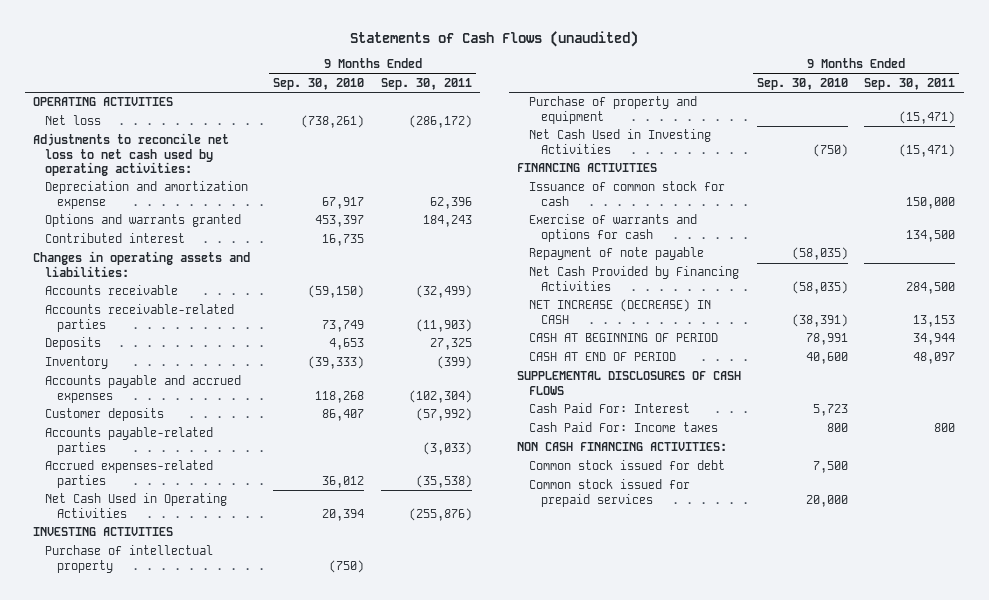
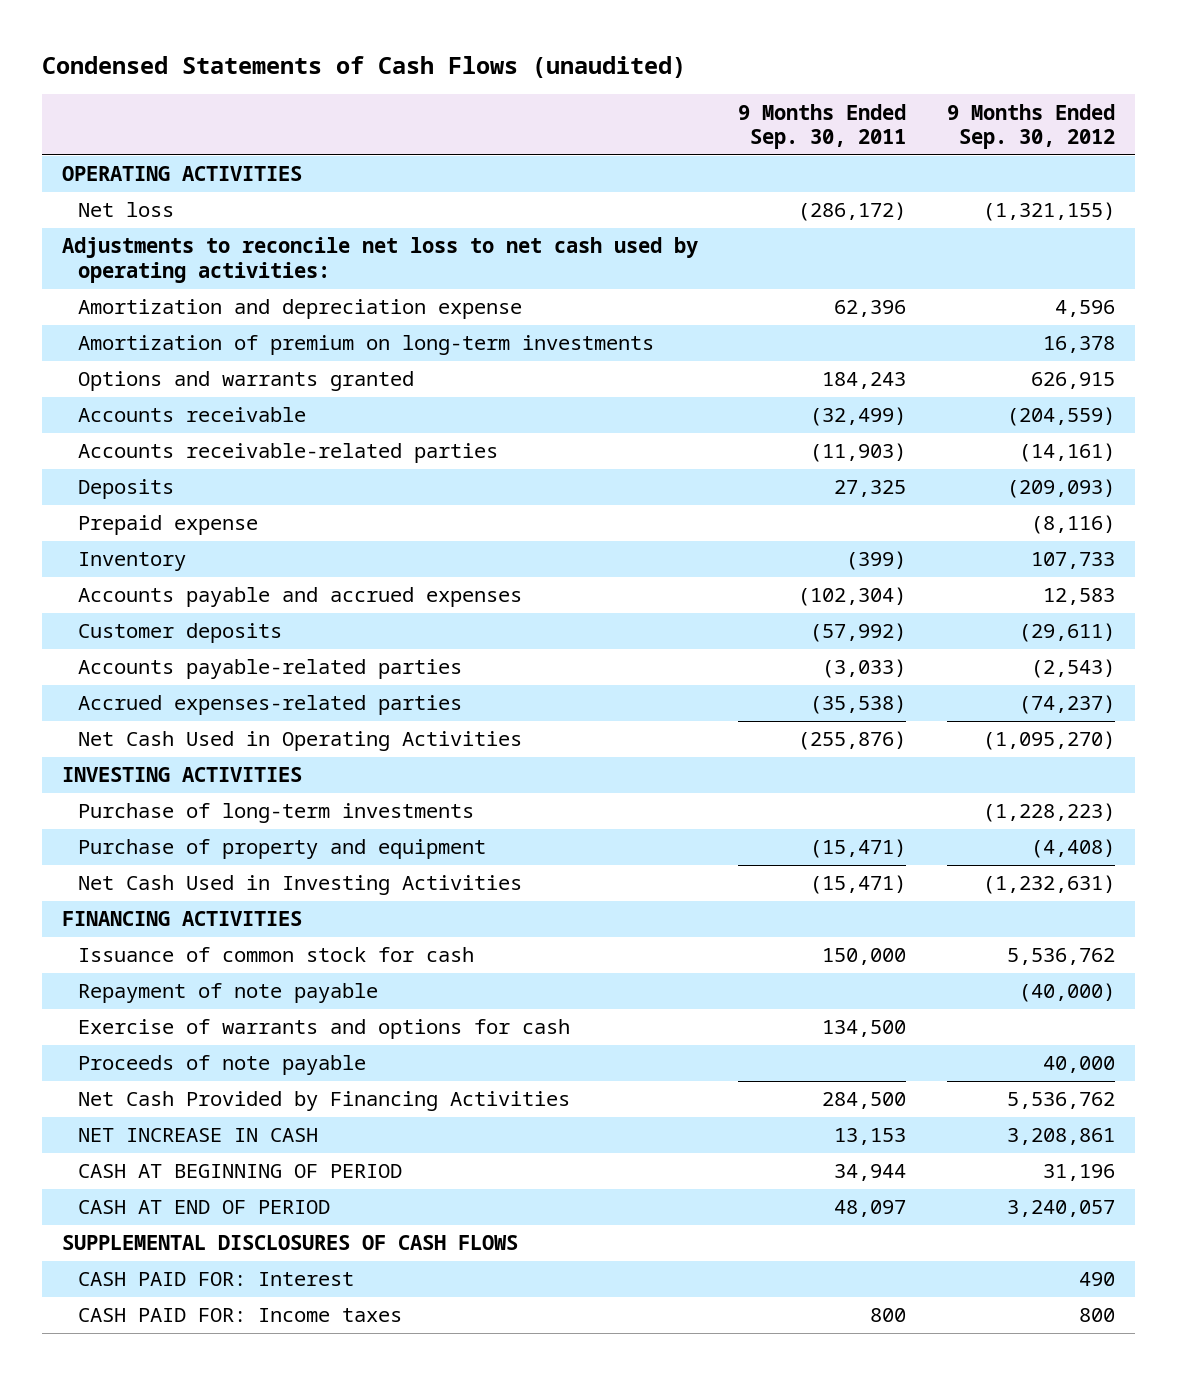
[350,31,639,48] Statements of Cash Flows (unaudited) -> [41,55,686,78] Condensed Statements of Cash Flows (unaudited)
[273,78,365,91] Sep. 30, 2010 -> none
none -> [946,103,1115,150] 9 Months Ended Sep. 30, 2012
[45,181,249,209] Depreciation and amortization expense -> [78,299,523,320] Amortization and depreciation expense
none -> [78,335,655,356] Amortization of premium on long-term investments
[45,233,186,244] Contributed interest -> none
[33,251,251,277] Changes in operating assets and liabilities: -> none
none -> [78,515,259,536] Prepaid expense
[45,545,214,573] Purchase of intellectual property -> none
none -> [78,803,475,824] Purchase of long-term investments
[528,214,697,242] Exercise of warrants and options for cash -> [78,1019,571,1040] Exercise of warrants and options for cash
none -> [78,1055,367,1076] Proceeds of note payable
[528,299,711,324] NET INCREASE (DECREASE) IN CASH -> [78,1128,319,1143] NET INCREASE IN CASH
[517,442,728,452] NON CASH FINANCING ACTIVITIES: -> none
[528,460,725,471] Common stock issued for debt -> none
[528,479,690,507] Common stock issued for prepaid services -> none
[528,403,690,414] Cash Paid For: Interest -> [78,1272,355,1287] CASH PAID FOR: Interest
[528,422,718,433] Cash Paid For: Income taxes -> [78,1308,403,1323] CASH PAID FOR: Income taxes

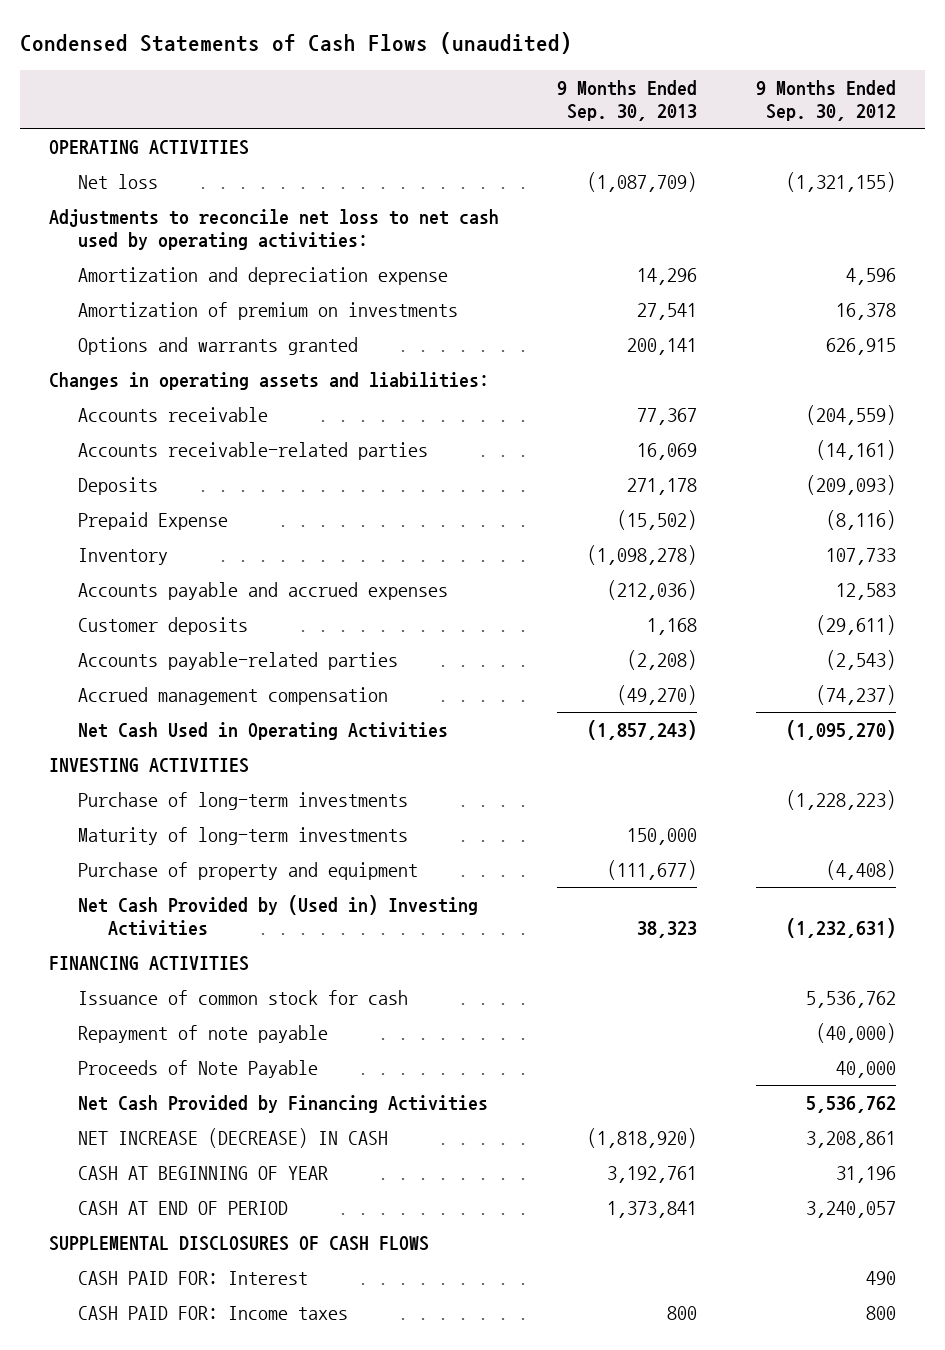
[738,103,907,150] 9 Months Ended Sep. 30, 2011 -> none
none -> [557,79,698,122] 9 Months Ended Sep. 30, 2013
[78,335,655,356] Amortization of premium on long-term investments -> [78,301,459,320] Amortization of premium on investments
none -> [48,371,489,390] Changes in operating assets and liabilities:
[78,515,259,536] Prepaid expense -> [78,511,229,530] Prepaid Expense
[78,695,463,716] Accrued expenses-related parties -> [78,686,389,705] Accrued management compensation
none -> [78,826,409,845] Maturity of long-term investments
[78,875,523,896] Net Cash Used in Investing Activities -> [78,894,479,937] Net Cash Provided by (Used in) Investing Activities
[78,1019,571,1040] Exercise of warrants and options for cash -> none
[78,1055,367,1076] Proceeds of note payable -> [78,1059,319,1078] Proceeds of Note Payable
[78,1128,319,1143] NET INCREASE IN CASH -> [78,1127,389,1148] NET INCREASE (DECREASE) IN CASH
[78,1164,403,1179] CASH AT BEGINNING OF PERIOD -> [78,1165,329,1180] CASH AT BEGINNING OF YEAR

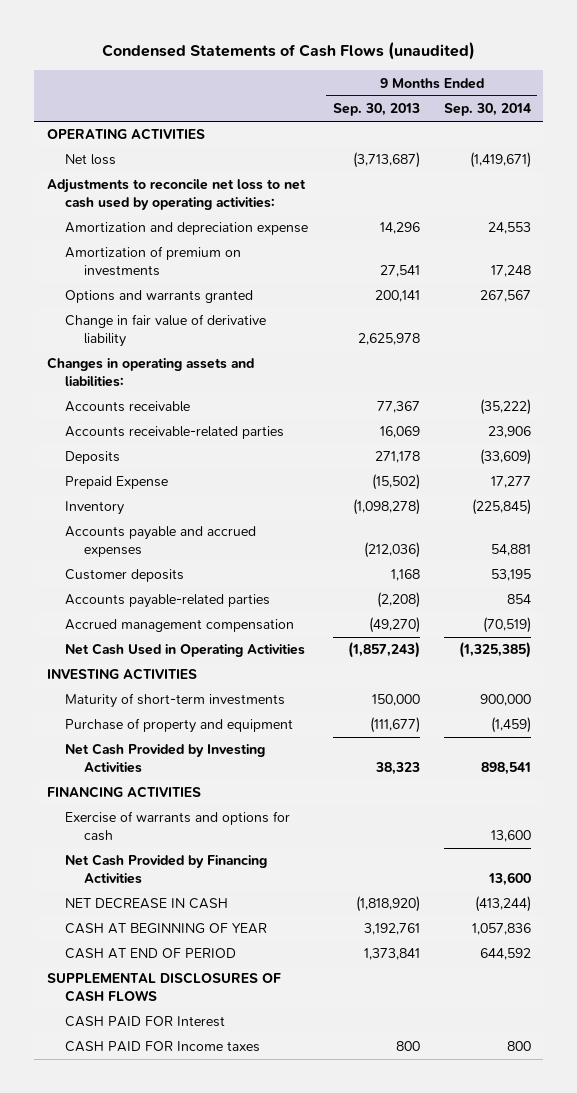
[756,79,897,122] 9 Months Ended Sep. 30, 2012 -> none
none -> [443,103,531,117] Sep. 30, 2014
[587,171,698,192] (1,087,709) -> [352,152,420,169] (3,713,687)
none -> [65,314,267,347] Change in fair value of derivative liability
[78,791,409,810] Purchase of long-term investments -> none
[78,826,409,845] Maturity of long-term investments -> [65,693,286,709] Maturity of short-term investments
[78,894,479,937] Net Cash Provided by (Used in) Investing Activities -> [65,743,266,773] Net Cash Provided by Investing Activities
[78,989,409,1005] Issuance of common stock for cash -> none
[78,1024,329,1043] Repayment of note payable -> none
[78,1059,319,1078] Proceeds of Note Payable -> none
none -> [65,811,291,841] Exercise of warrants and options for cash
[78,1127,389,1148] NET INCREASE (DECREASE) IN CASH -> [65,898,229,910] NET DECREASE IN CASH
[78,1270,309,1285] CASH PAID FOR: Interest -> [65,1016,226,1028] CASH PAID FOR Interest
[78,1305,349,1320] CASH PAID FOR: Income taxes -> [65,1041,261,1053] CASH PAID FOR Income taxes

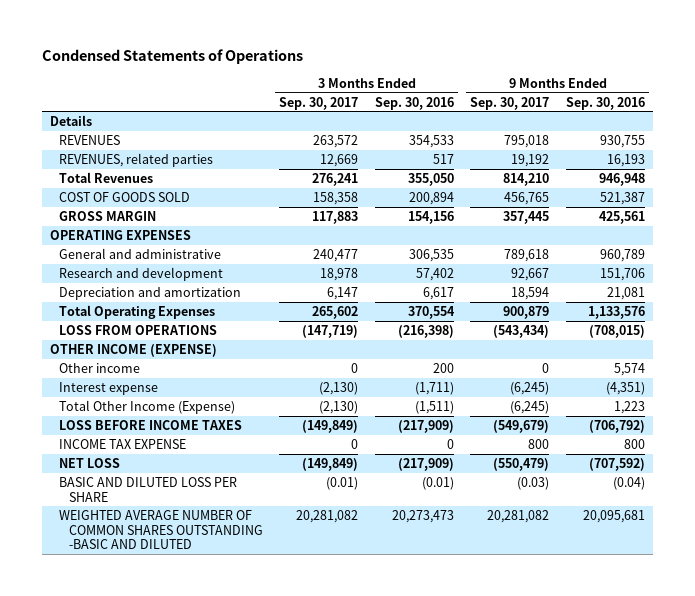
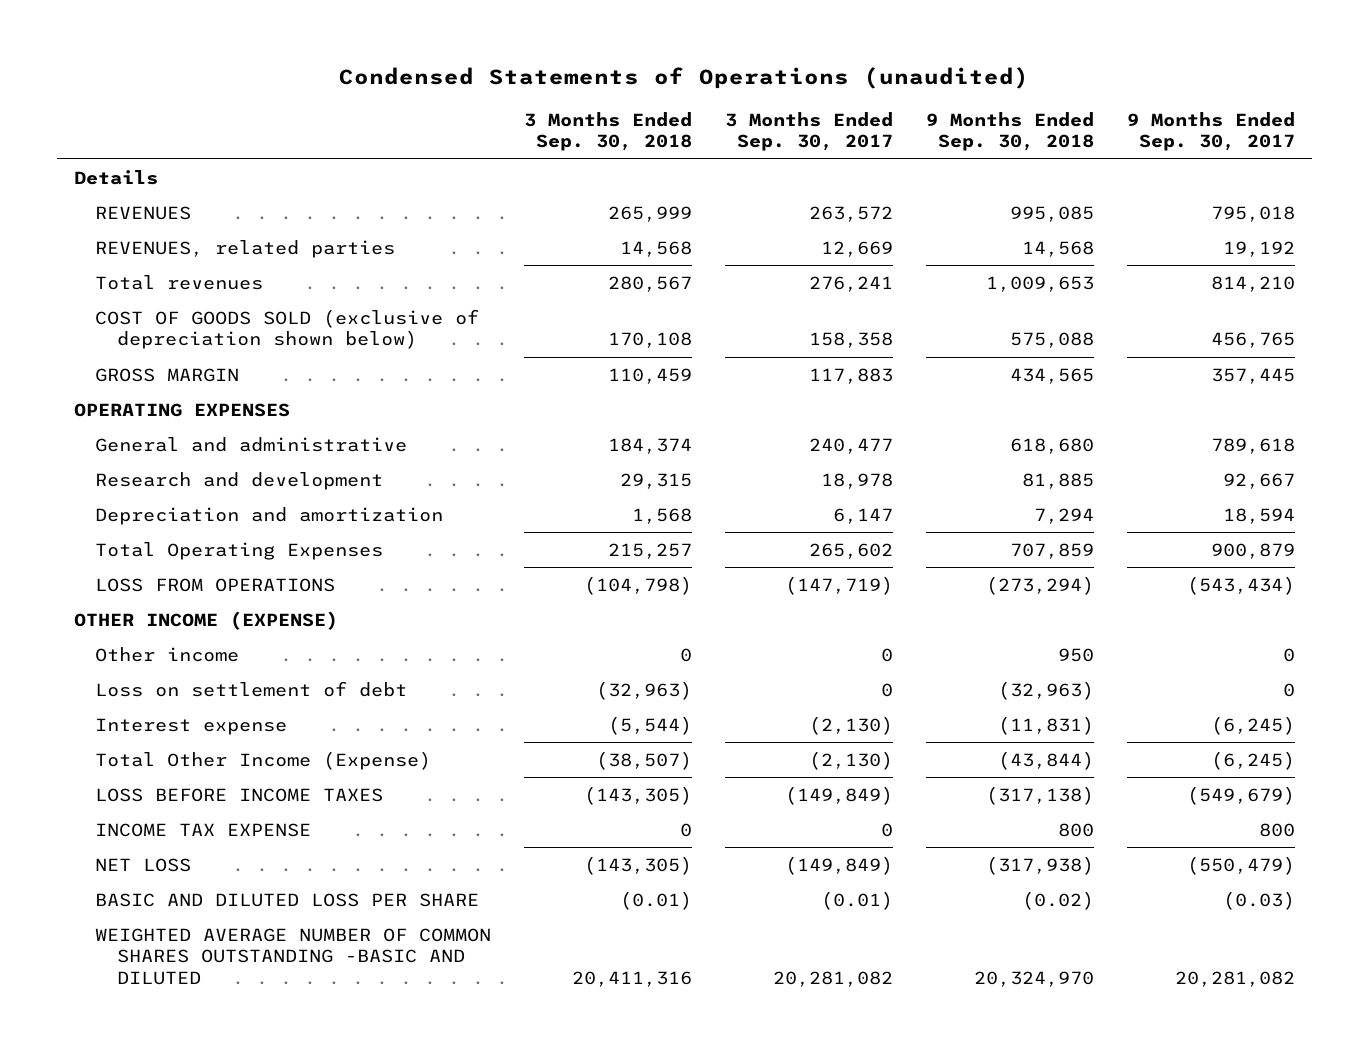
[41,49,303,65] Condensed Statements of Operations -> [339,67,1030,90] Condensed Statements of Operations (unaudited)
[374,96,454,110] Sep. 30, 2016 -> none
[566,96,646,110] Sep. 30, 2016 -> none
none -> [524,111,693,152] 3 Months Ended Sep. 30, 2018
none -> [926,111,1095,152] 9 Months Ended Sep. 30, 2018
[59,171,154,183] Total Revenues -> [95,274,264,290] Total revenues
[59,191,191,202] COST OF GOODS SOLD -> [95,308,480,350] COST OF GOODS SOLD (exclusive of depreciation shown below)
none -> [95,680,408,697] Loss on settlement of debt

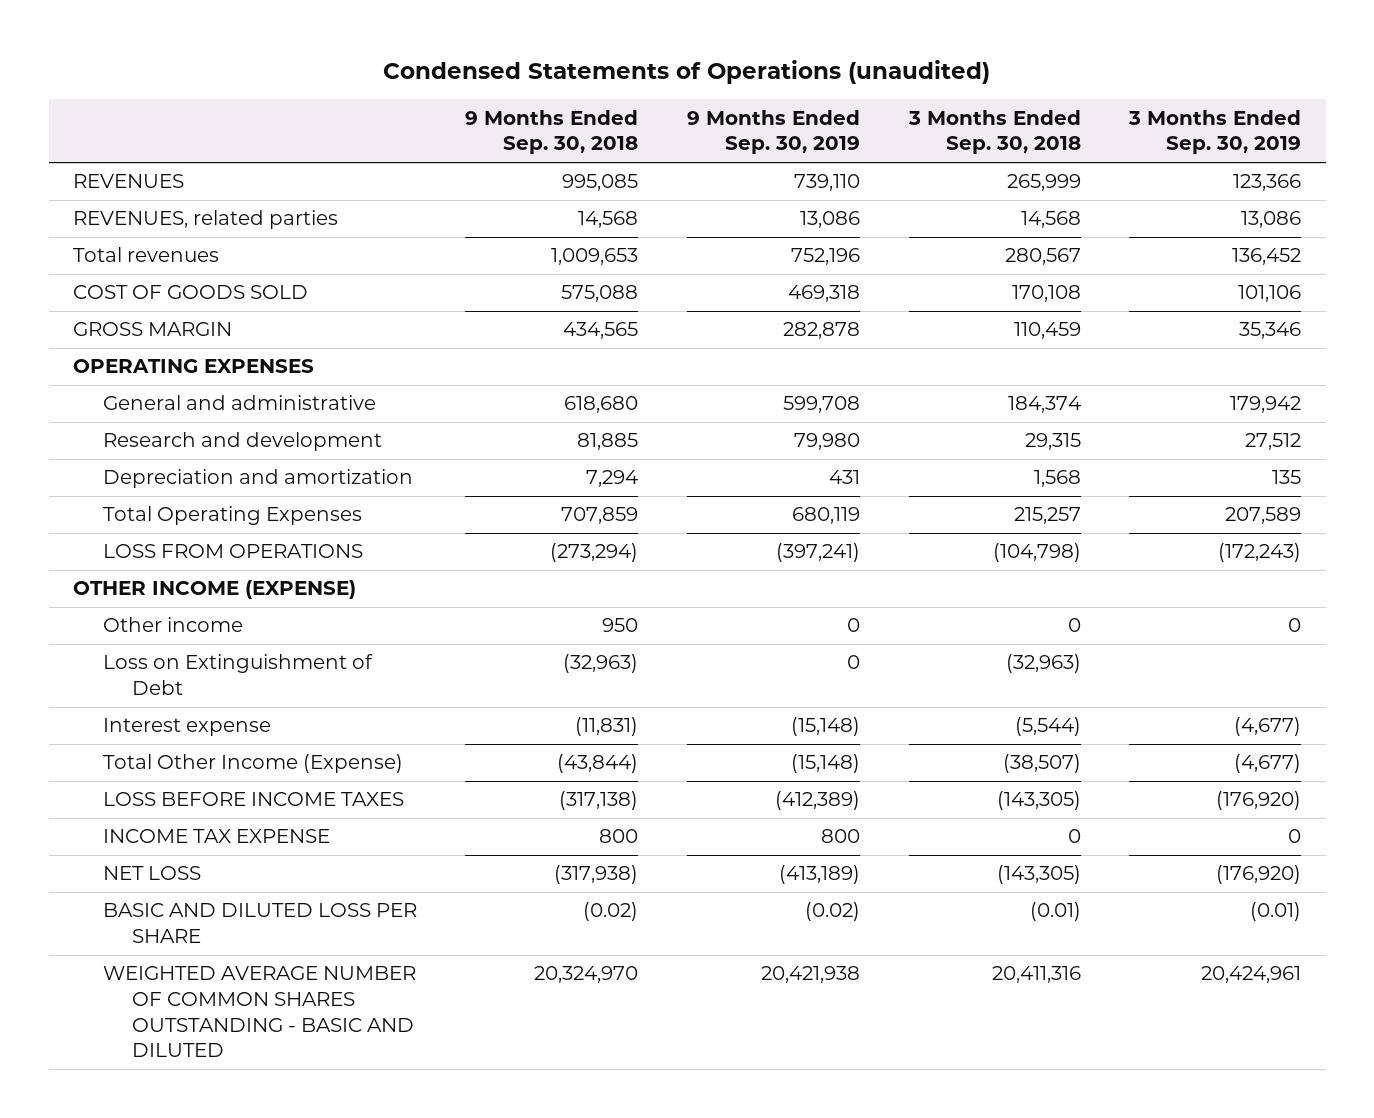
[725,111,894,152] 3 Months Ended Sep. 30, 2017 -> none
[1127,111,1296,152] 9 Months Ended Sep. 30, 2017 -> none
none -> [687,109,861,155] 9 Months Ended Sep. 30, 2019
none -> [1128,109,1302,155] 3 Months Ended Sep. 30, 2019
[73,169,158,185] Details -> none
[95,308,480,350] COST OF GOODS SOLD (exclusive of depreciation shown below) -> [72,285,308,300] COST OF GOODS SOLD
[95,680,408,697] Loss on settlement of debt -> [102,654,373,696] Loss on Extinguishment of Debt
[95,927,492,985] WEIGHTED AVERAGE NUMBER OF COMMON SHARES OUTSTANDING -BASIC AND DILUTED -> [102,966,416,1058] WEIGHTED AVERAGE NUMBER OF COMMON SHARES OUTSTANDING - BASIC AND DILUTED

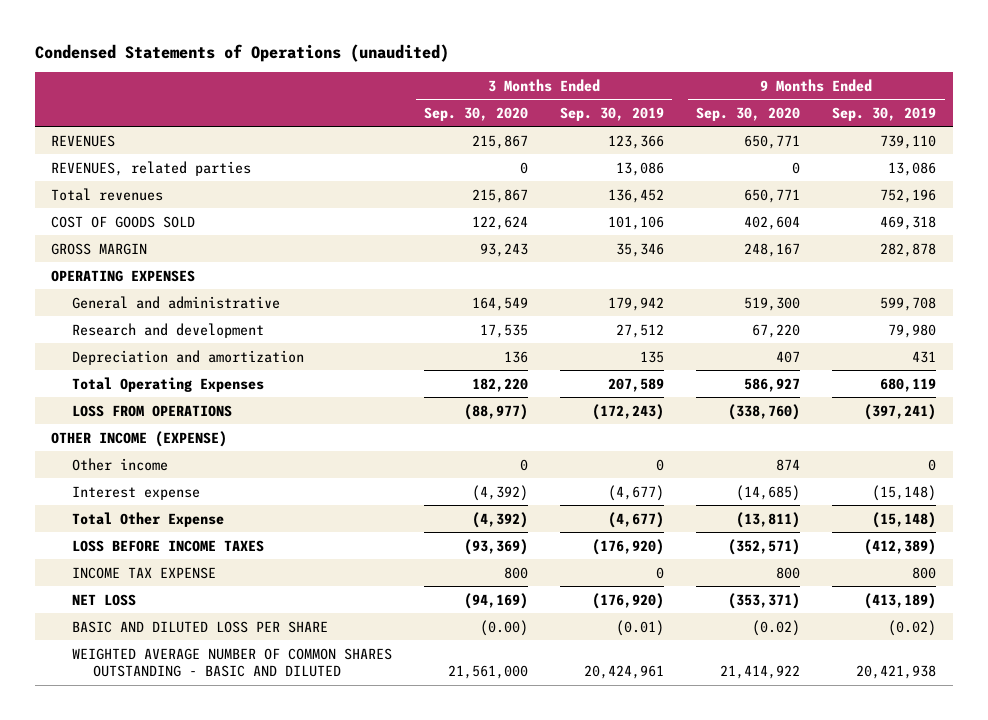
[465,109,639,155] 9 Months Ended Sep. 30, 2018 -> none
[907,109,1081,155] 3 Months Ended Sep. 30, 2018 -> none
none -> [424,106,529,121] Sep. 30, 2020
none -> [696,106,801,121] Sep. 30, 2020
[102,654,373,696] Loss on Extinguishment of Debt -> none
[102,754,403,774] Total Other Income (Expense) -> [72,511,225,527] Total Other Expense

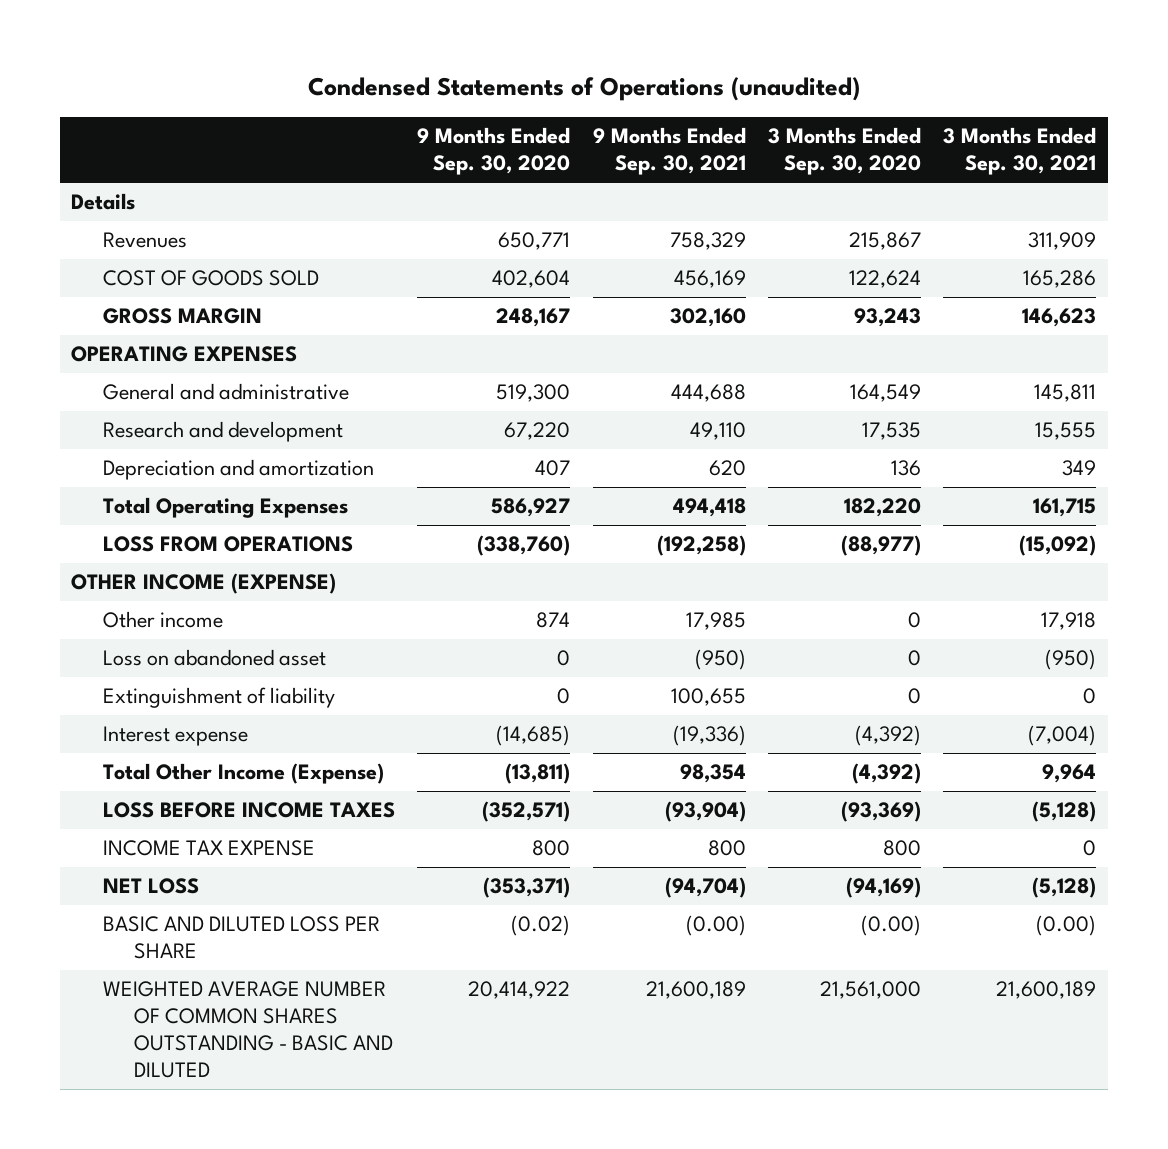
[560,106,665,121] Sep. 30, 2019 -> none
[832,106,937,121] Sep. 30, 2019 -> none
none -> [592,127,746,176] 9 Months Ended Sep. 30, 2021
none -> [943,127,1097,176] 3 Months Ended Sep. 30, 2021
[51,160,252,176] REVENUES, related parties -> none
[51,187,164,201] Total revenues -> none
none -> [71,193,136,211] Details
[51,134,116,147] REVENUES -> [102,232,187,249] Revenues
none -> [102,649,326,667] Loss on abandoned asset
none -> [102,687,335,709] Extinguishment of liability
[72,511,225,527] Total Other Expense -> [102,763,384,785] Total Other Income (Expense)
[720,665,801,680] 21,414,922 -> [468,981,571,1000] 20,414,922

